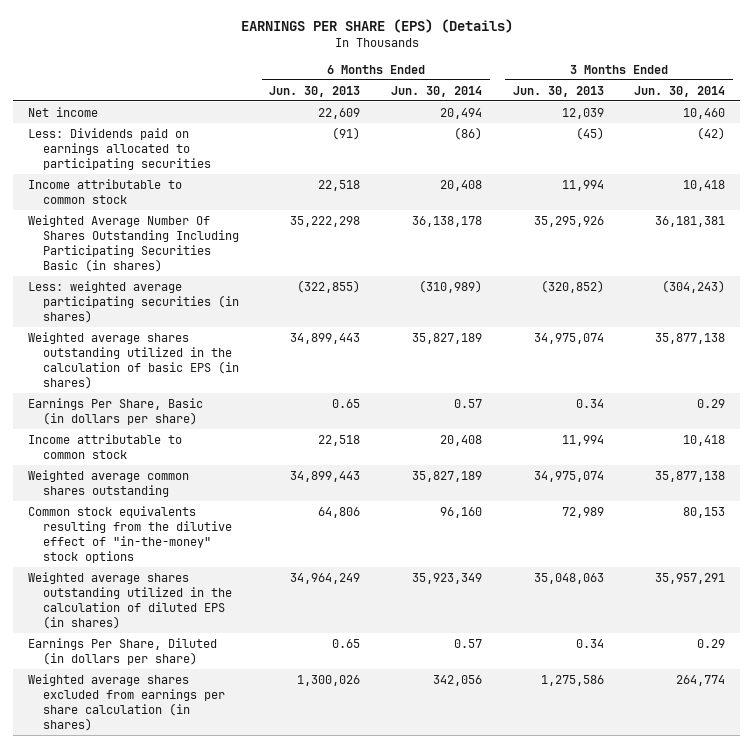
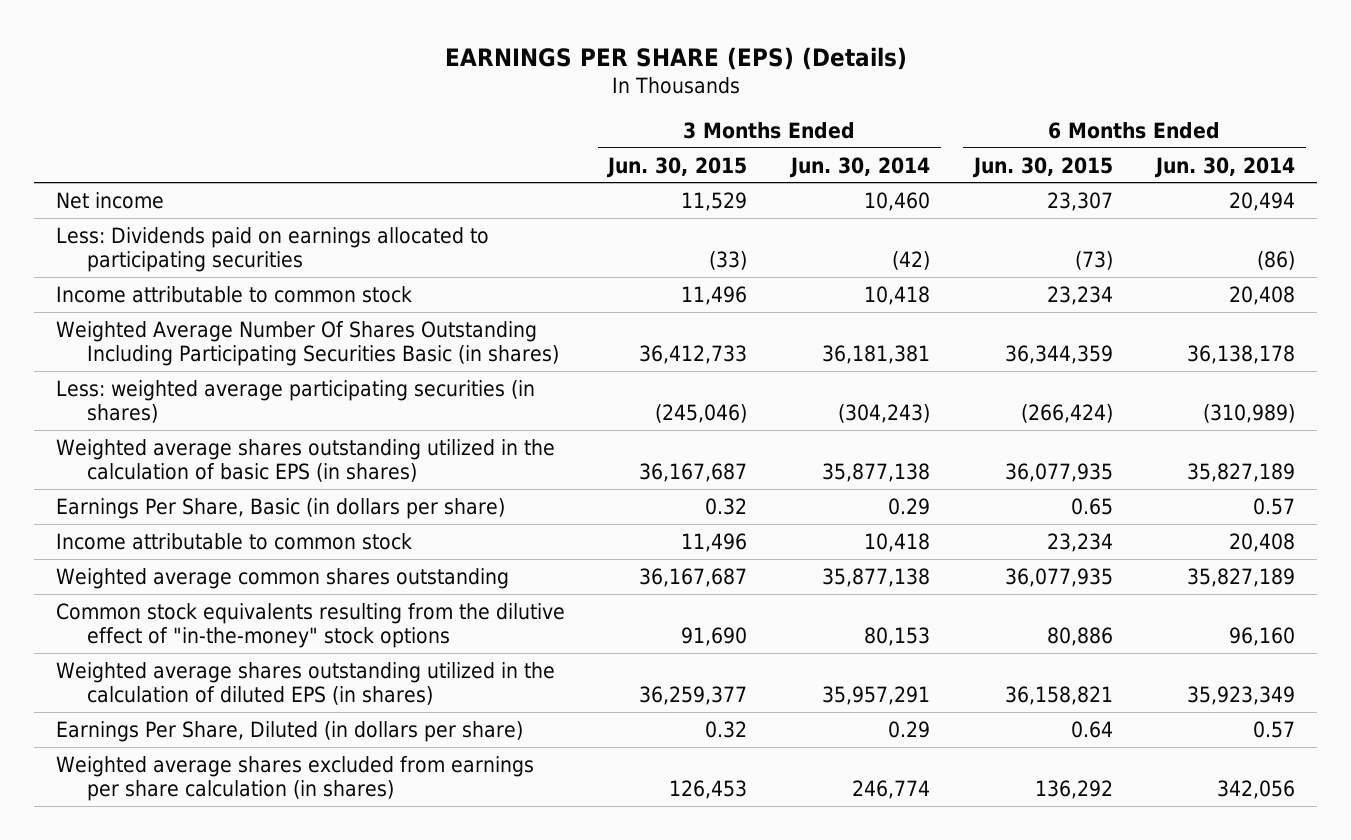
[269,85,361,97] Jun. 30, 2013 -> none
[512,85,604,97] Jun. 30, 2013 -> none
none -> [606,156,748,178] Jun. 30, 2015
none -> [971,156,1113,178] Jun. 30, 2015
[676,674,726,686] 264,774 -> [852,780,931,800] 246,774

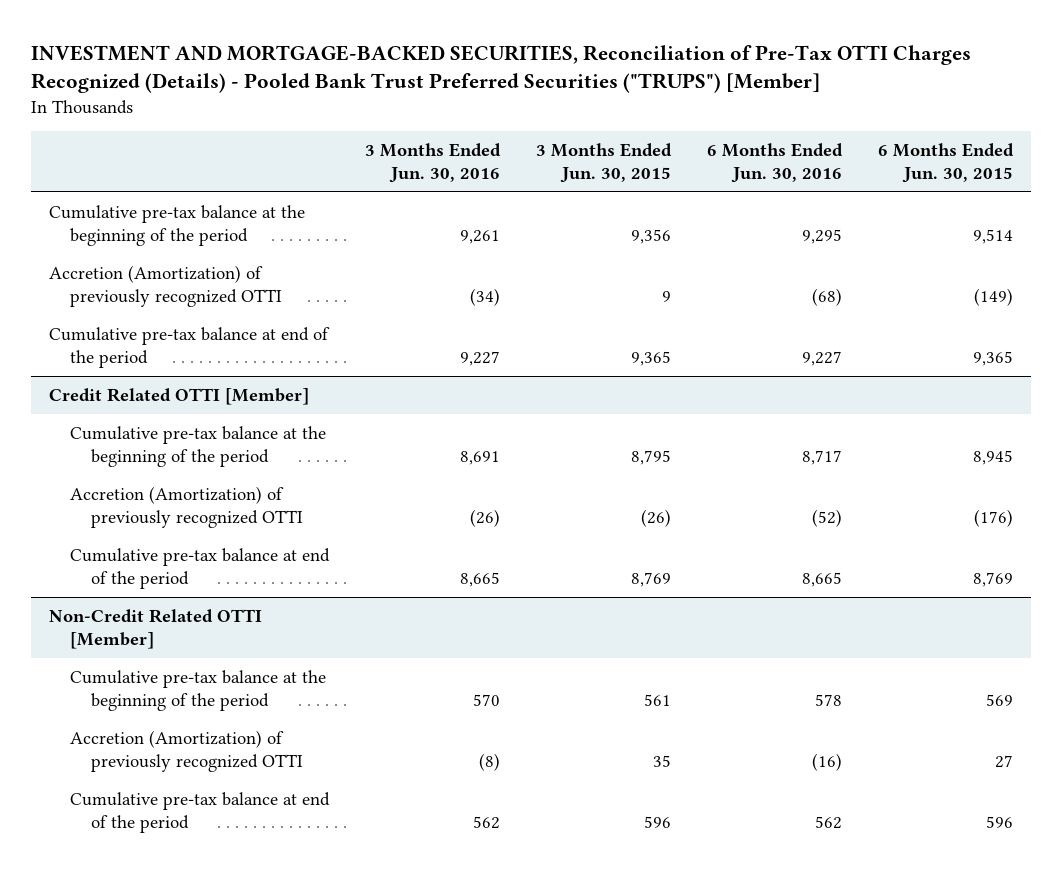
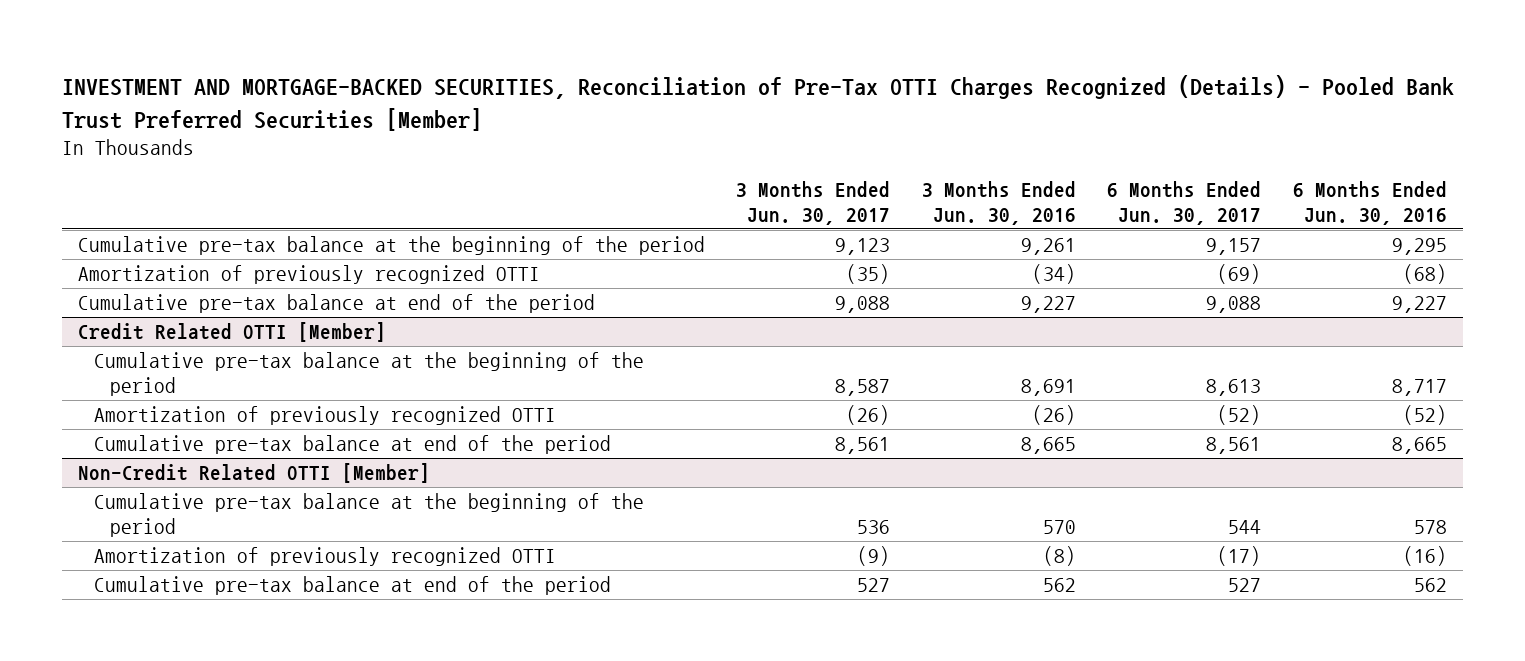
[31,44,972,94] INVESTMENT AND MORTGAGE-BACKED SECURITIES, Reconciliation of Pre-Tax OTTI Charges Recognized (Details) - Pooled Bank Trust Preferred Securities ("TRUPS") [Member] -> [62,75,1455,131] INVESTMENT AND MORTGAGE-BACKED SECURITIES, Reconciliation of Pre-Tax OTTI Charges Recognized (Details) - Pooled Bank Trust Preferred Securities [Member]
[536,142,673,184] 3 Months Ended Jun. 30, 2015 -> none
[878,142,1015,184] 6 Months Ended Jun. 30, 2015 -> none
none -> [736,181,891,225] 3 Months Ended Jun. 30, 2017
none -> [1107,181,1262,225] 6 Months Ended Jun. 30, 2017
[49,264,283,307] Accretion (Amortization) of previously recognized OTTI -> [78,265,541,285] Amortization of previously recognized OTTI
[70,485,303,528] Accretion (Amortization) of previously recognized OTTI -> [94,406,557,426] Amortization of previously recognized OTTI
[70,729,303,772] Accretion (Amortization) of previously recognized OTTI -> [94,547,557,567] Amortization of previously recognized OTTI

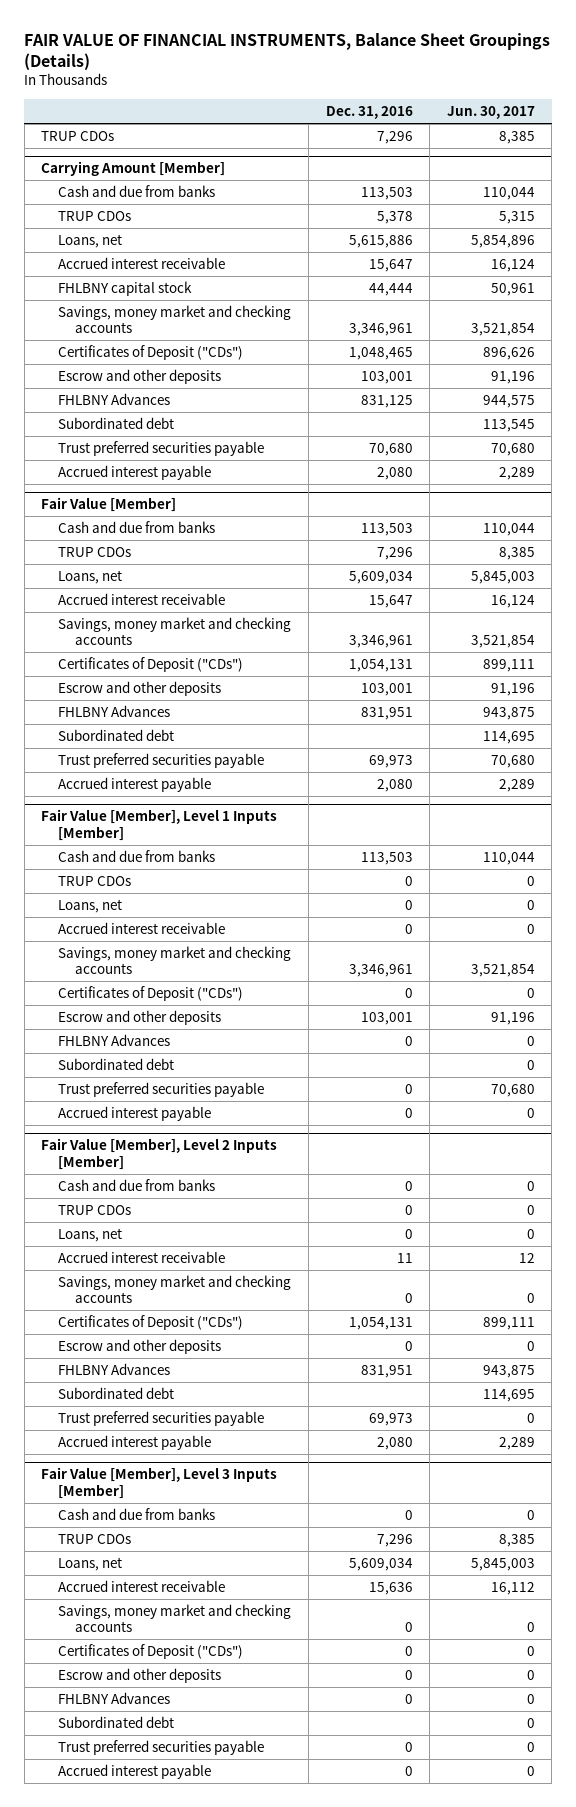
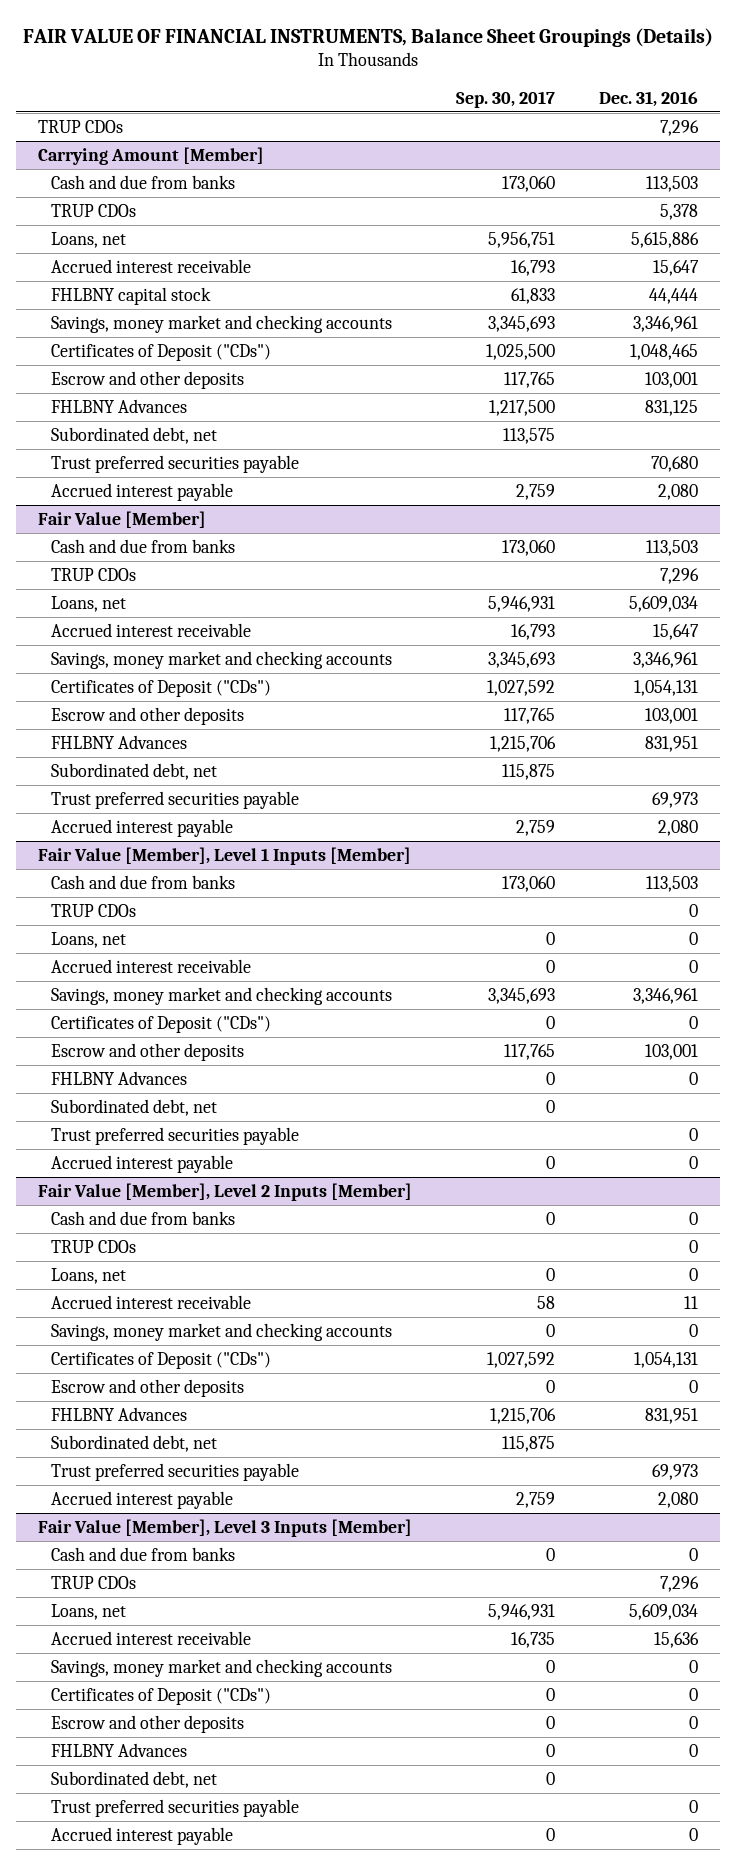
[446,106,535,120] Jun. 30, 2017 -> none
none -> [455,90,555,108] Sep. 30, 2017
[58,416,175,429] Subordinated debt -> [50,426,217,444] Subordinated debt, net
[58,728,175,741] Subordinated debt -> [50,762,217,780] Subordinated debt, net
[58,1057,175,1070] Subordinated debt -> [50,1098,217,1116] Subordinated debt, net
[58,1386,175,1399] Subordinated debt -> [50,1434,217,1452] Subordinated debt, net
[58,1715,175,1728] Subordinated debt -> [50,1770,217,1788] Subordinated debt, net

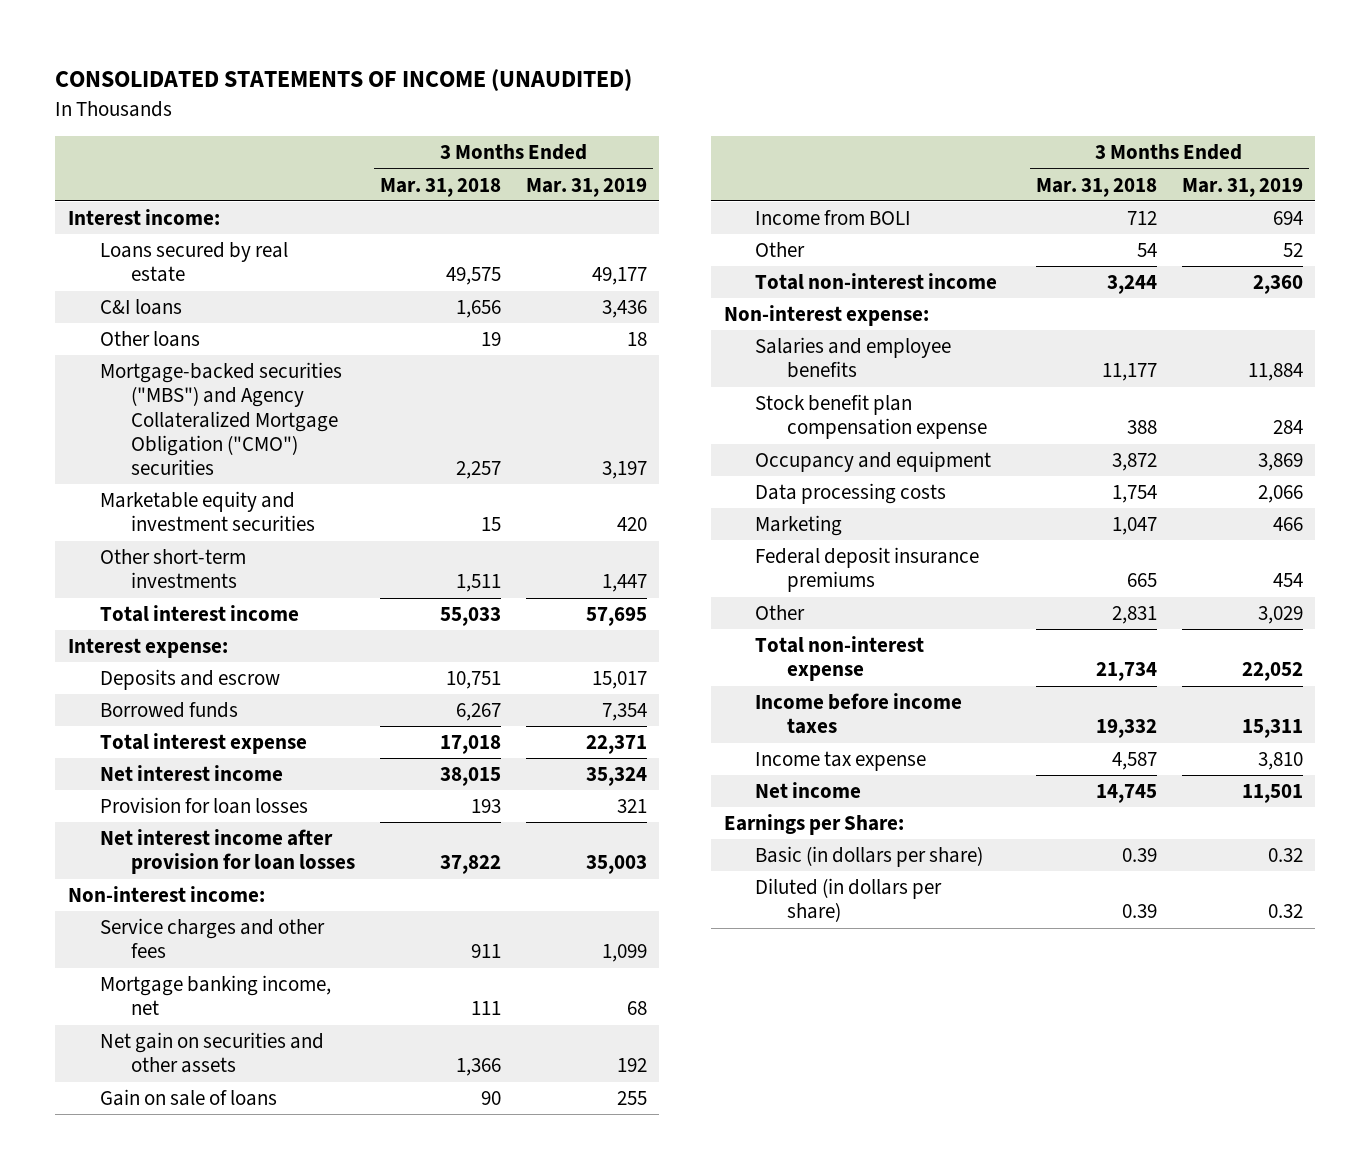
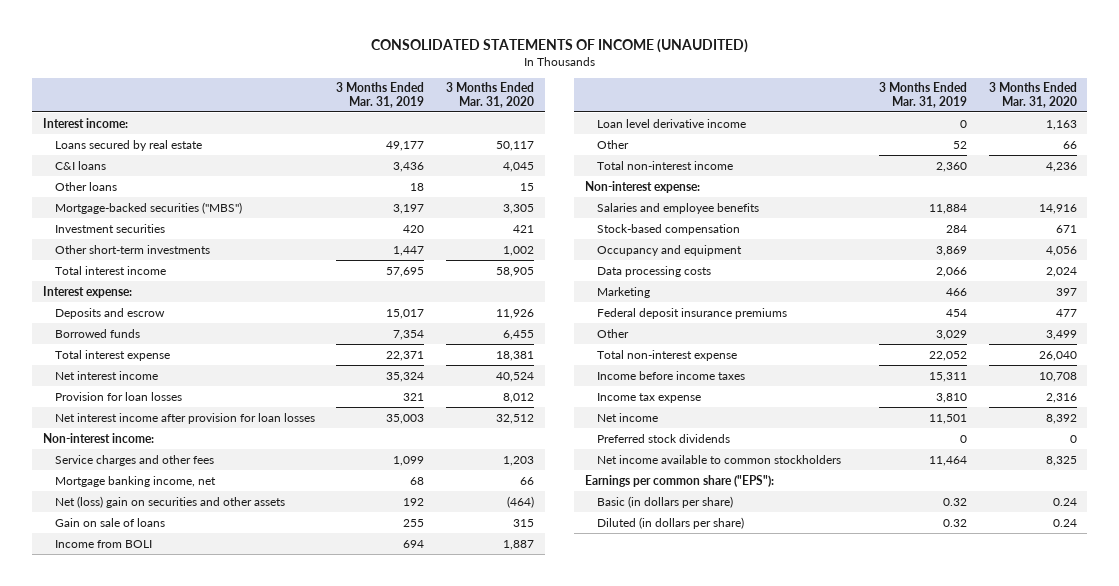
[380,177,502,197] Mar. 31, 2018 -> none
none -> [446,82,535,108] 3 Months Ended Mar. 31, 2020
[99,490,316,532] Marketable equity and investment securities -> none
[99,361,342,476] Mortgage-backed securities ("MBS") and Agency Collateralized Mortgage Obligation ("CMO") securities -> [54,201,242,214] Mortgage-backed securities ("MBS")
none -> [54,223,165,233] Investment securities
[99,1031,324,1074] Net gain on securities and other assets -> [54,495,285,508] Net (loss) gain on securities and other assets
none -> [597,118,747,128] Loan level derivative income
[755,393,988,440] Stock benefit plan compensation expense -> [597,223,741,235] Stock-based compensation
none -> [597,433,731,443] Preferred stock dividends
none -> [597,454,842,464] Net income available to common stockholders
[723,813,904,835] Earnings per Share: -> [585,474,775,487] Earnings per common share ("EPS"):

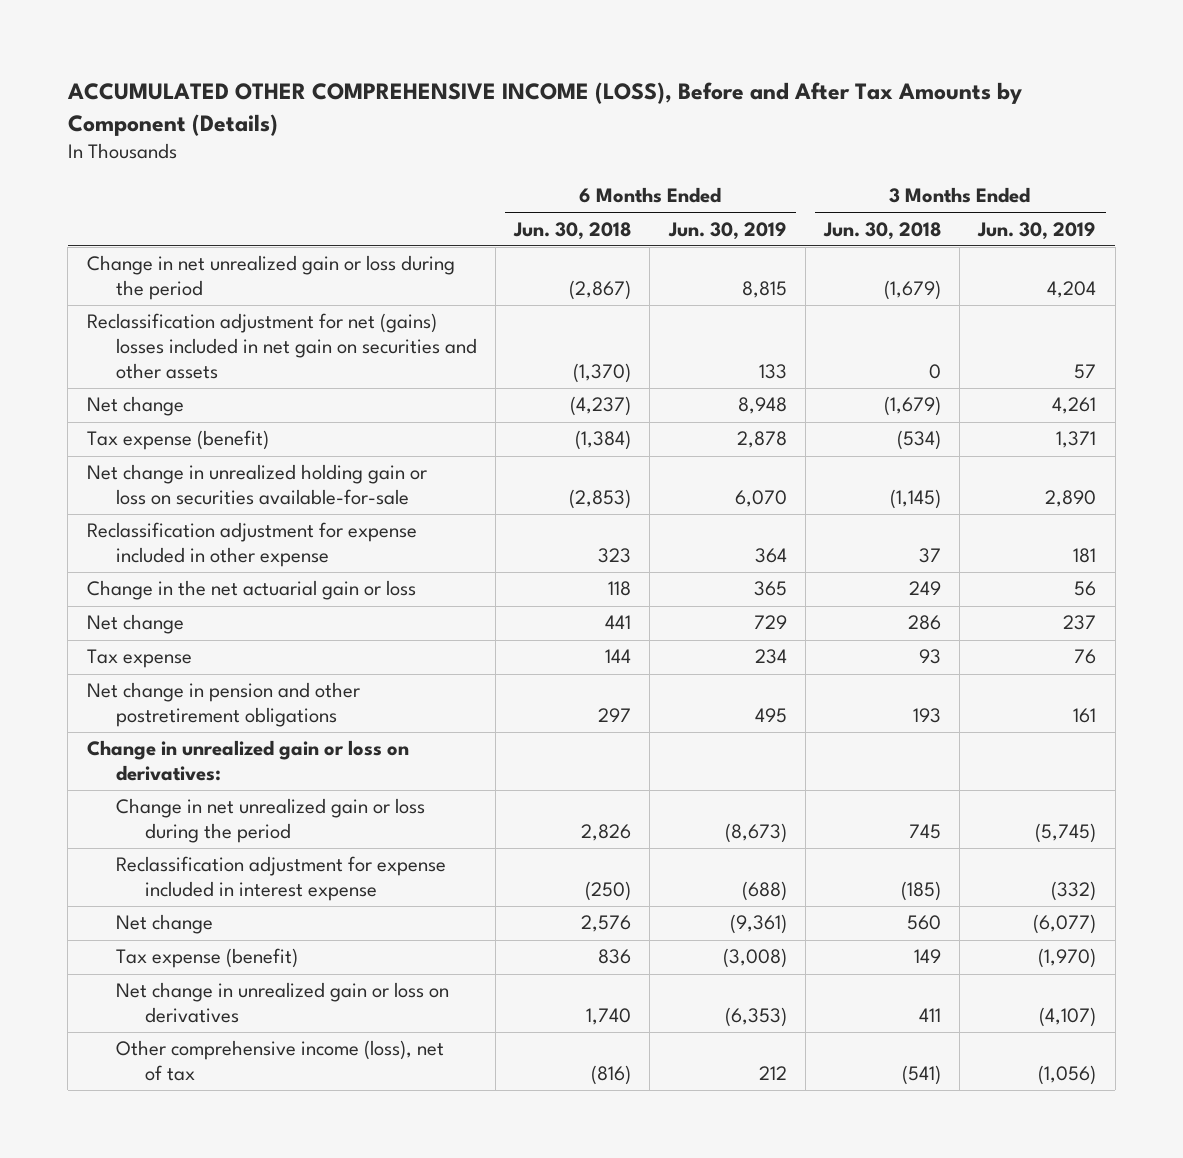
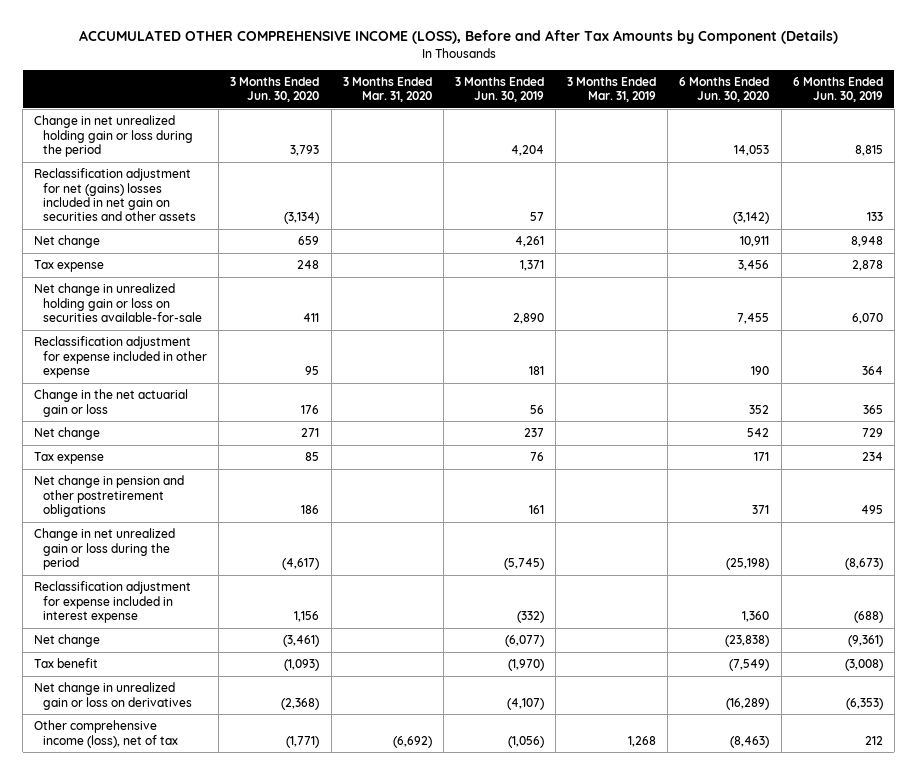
[513,221,632,240] Jun. 30, 2018 -> none
[822,221,941,240] Jun. 30, 2018 -> none
none -> [230,76,320,103] 3 Months Ended Jun. 30, 2020
none -> [342,76,432,103] 3 Months Ended Mar. 31, 2020
none -> [567,76,657,103] 3 Months Ended Mar. 31, 2019
none -> [679,76,770,103] 6 Months Ended Jun. 30, 2020
[86,255,455,301] Change in net unrealized gain or loss during the period -> [34,115,194,158] Change in net unrealized holding gain or loss during the period
[86,430,269,451] Tax expense (benefit) -> [34,260,105,273] Tax expense
[86,740,409,782] Change in unrealized gain or loss on derivatives: -> none
[115,948,298,969] Tax expense (benefit) -> [34,658,99,669] Tax benefit

